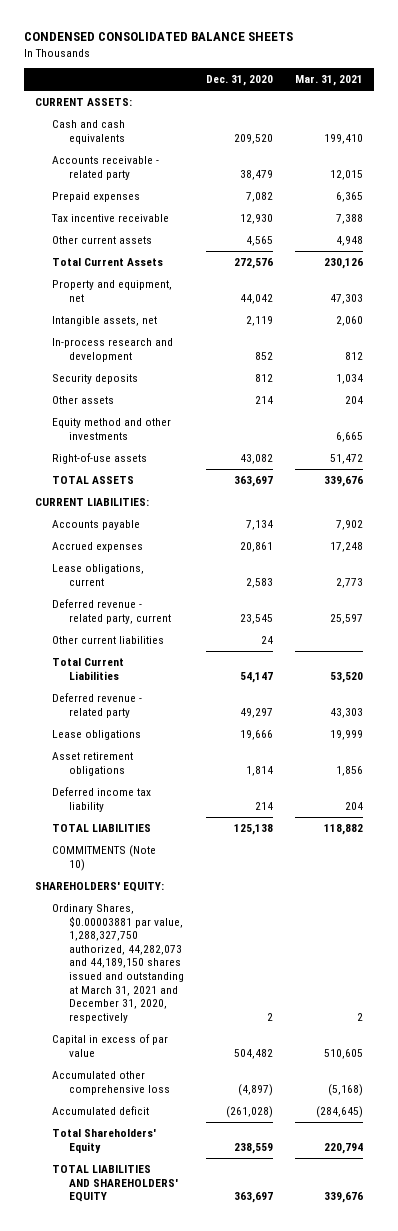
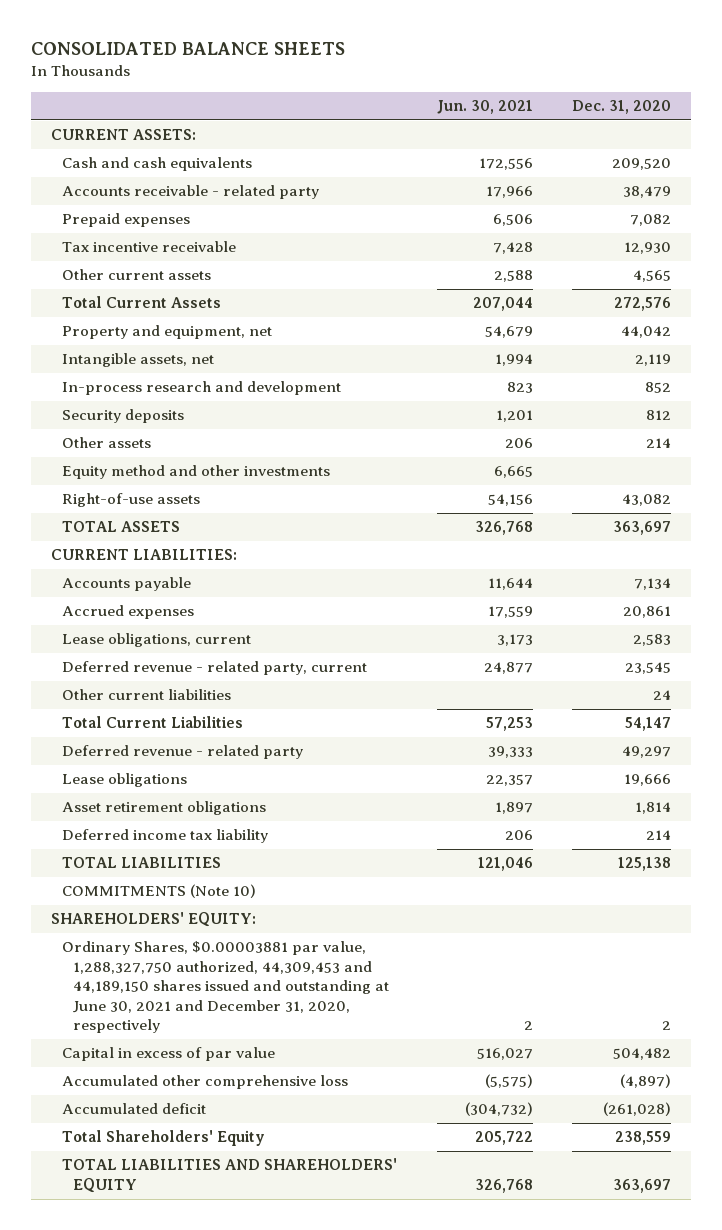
[23,32,293,42] CONDENSED CONSOLIDATED BALANCE SHEETS -> [30,42,345,56] CONSOLIDATED BALANCE SHEETS
[295,75,364,87] Mar. 31, 2021 -> none
none -> [436,100,533,115] Jun. 30, 2021
[51,904,185,1023] Ordinary Shares, $0.00003881 par value, 1,288,327,750 authorized, 44,282,073 and 44,189,150 shares issued and outstanding at March 31, 2021 and December 31, 2020, respectively -> [61,941,389,1034] Ordinary Shares, $0.00003881 par value, 1,288,327,750 authorized, 44,309,453 and 44,189,150 shares issued and outstanding at June 30, 2021 and December 31, 2020, respectively

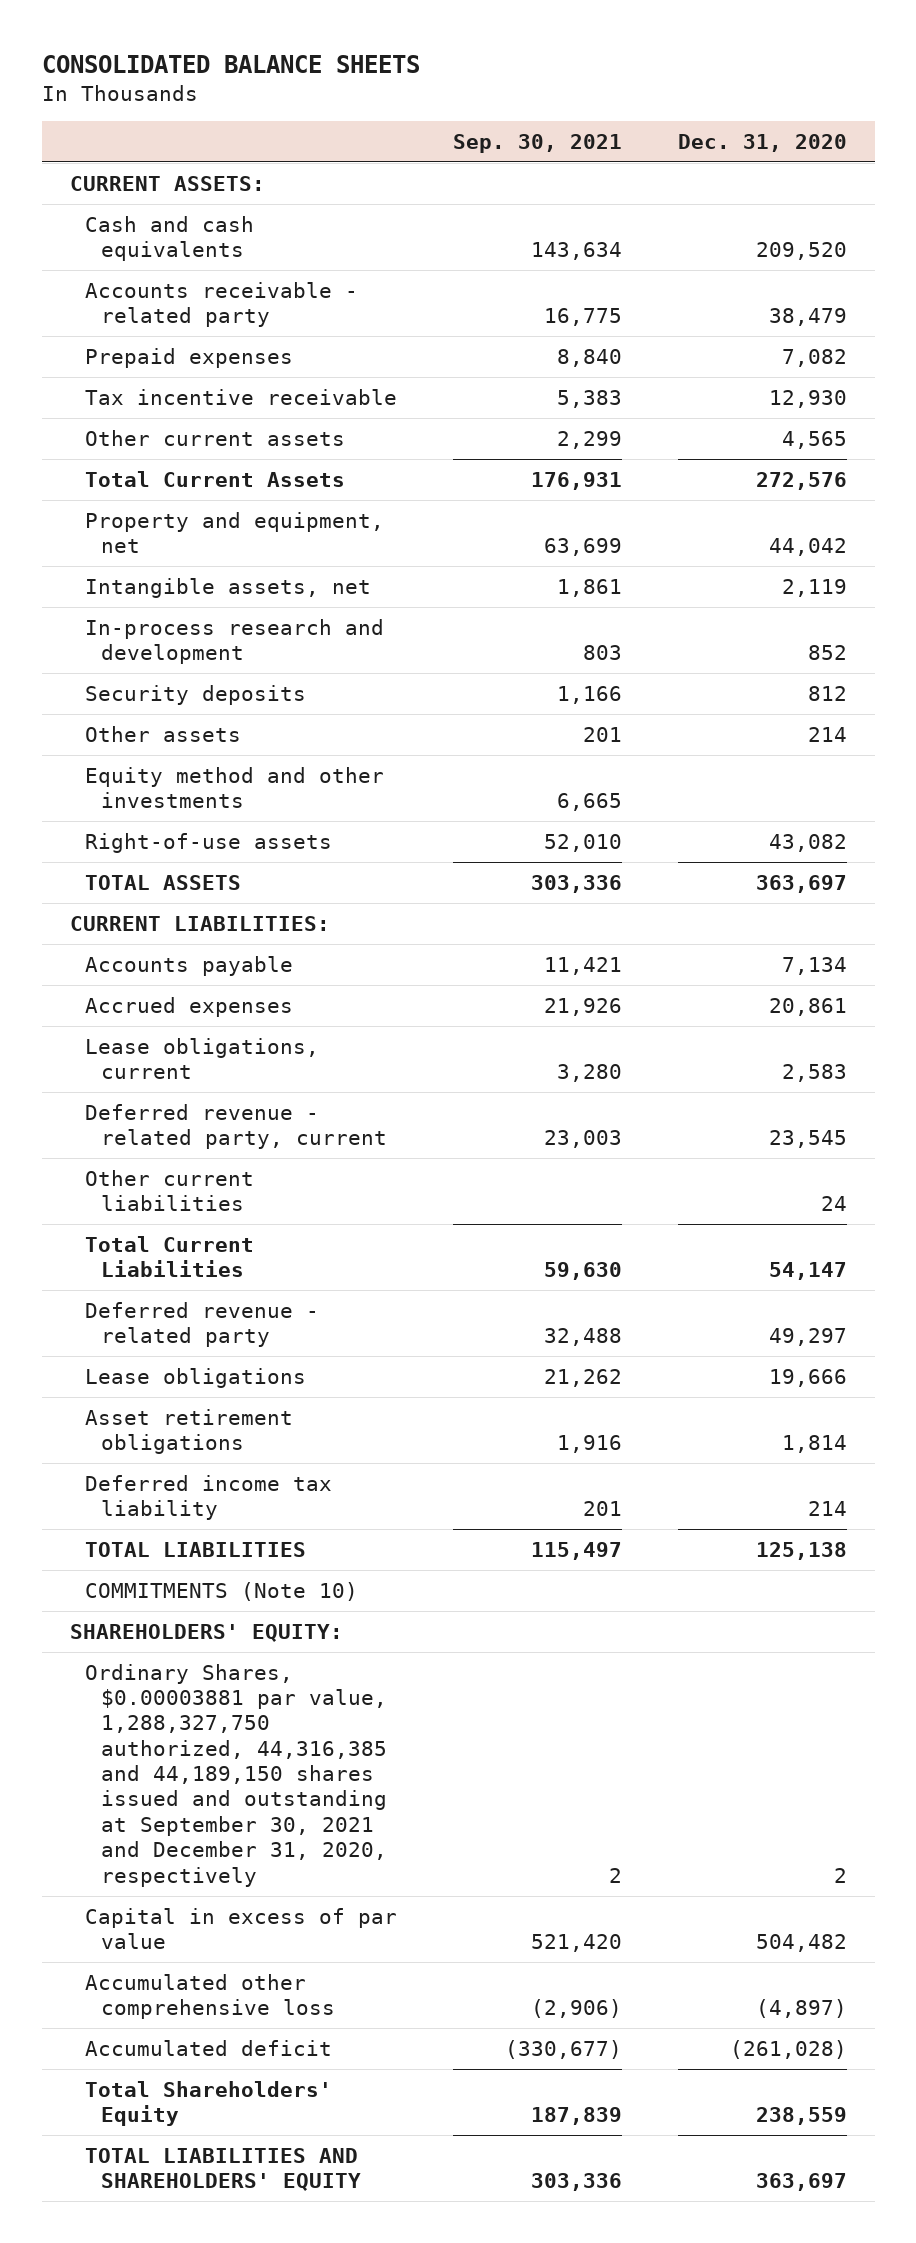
[436,100,533,115] Jun. 30, 2021 -> none
none -> [452,133,622,153] Sep. 30, 2021
[61,941,389,1034] Ordinary Shares, $0.00003881 par value, 1,288,327,750 authorized, 44,309,453 and 44,189,150 shares issued and outstanding at June 30, 2021 and December 31, 2020, respectively -> [85,1663,387,1887] Ordinary Shares, $0.00003881 par value, 1,288,327,750 authorized, 44,316,385 and 44,189,150 shares issued and outstanding at September 30, 2021 and December 31, 2020, respectively

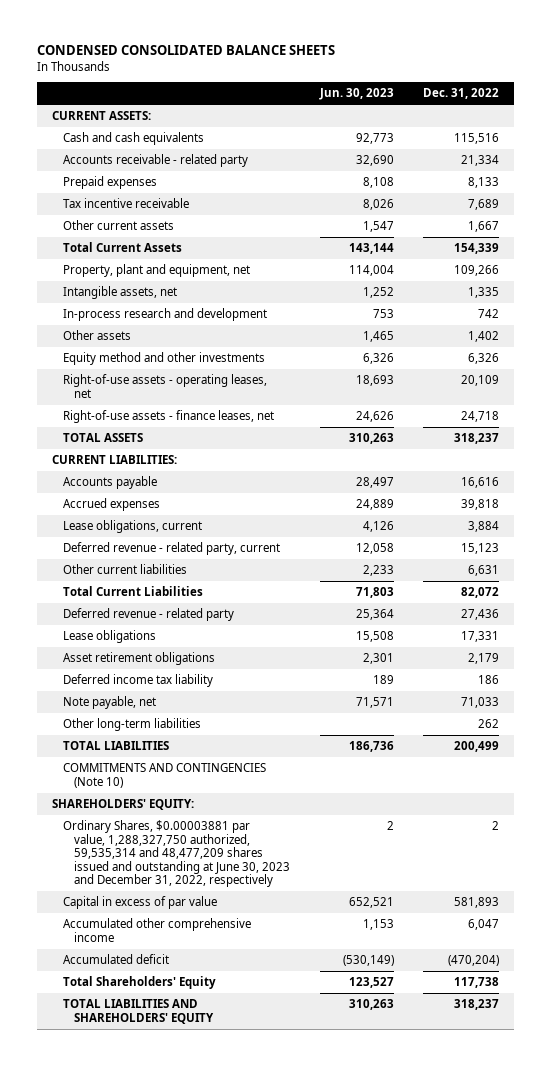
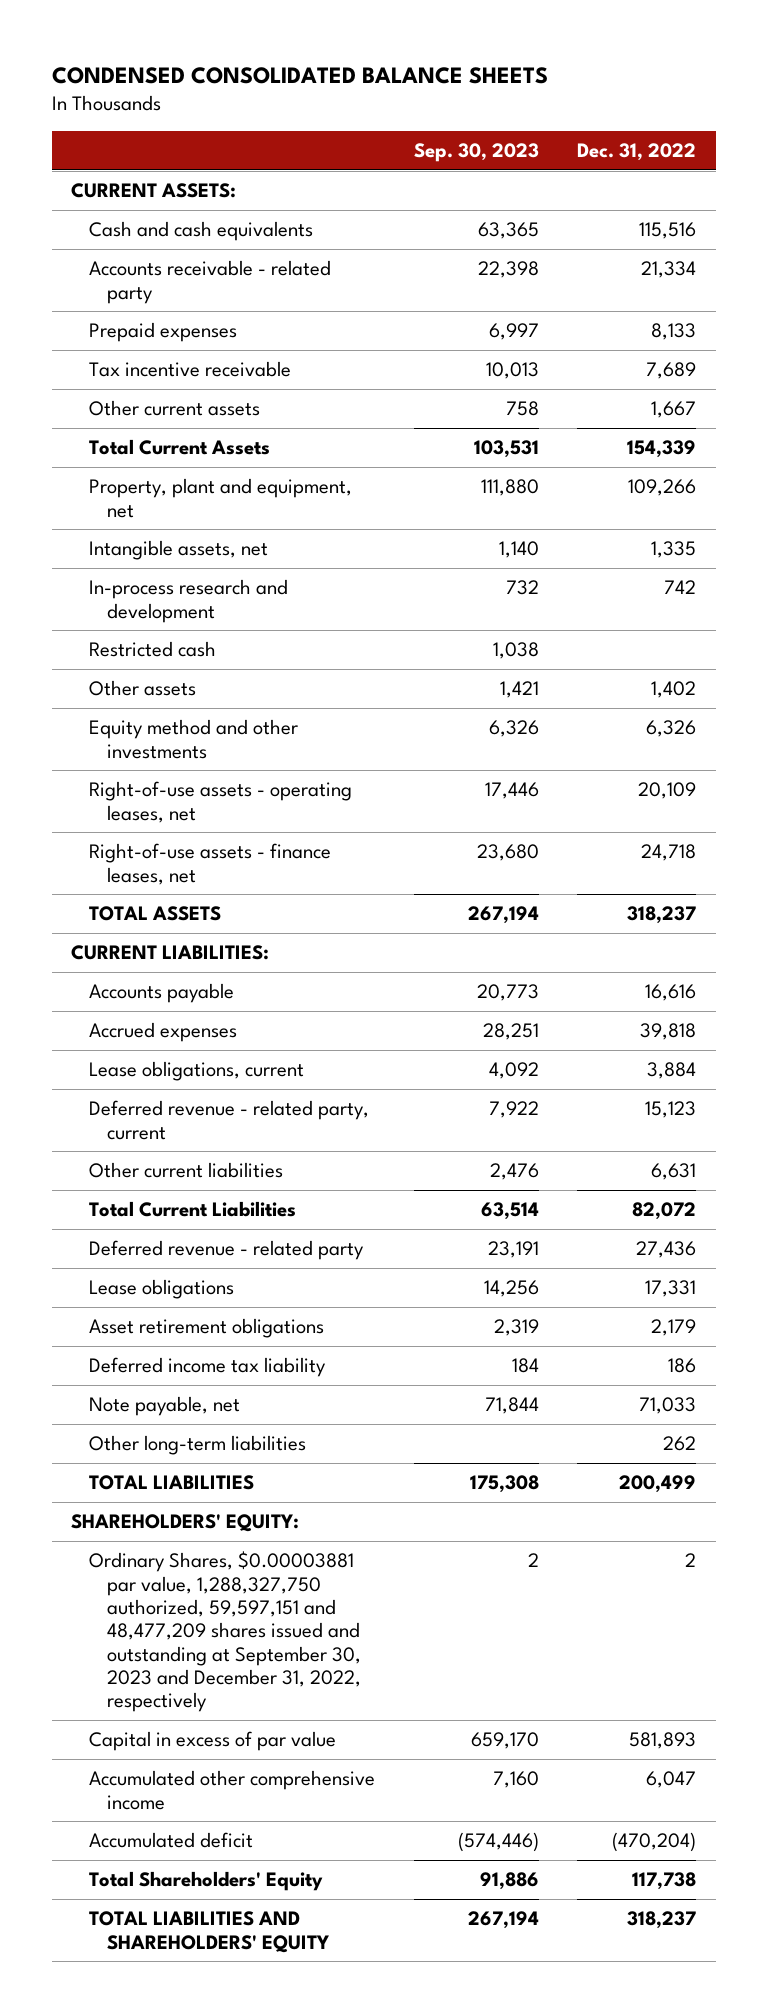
[318,88,394,101] Jun. 30, 2023 -> none
none -> [413,142,539,162] Sep. 30, 2023
none -> [88,641,216,658] Restricted cash
[63,763,267,788] COMMITMENTS AND CONTINGENCIES (Note 10) -> none
[63,820,290,888] Ordinary Shares, $0.00003881 par value, 1,288,327,750 authorized, 59,535,314 and 48,477,209 shares issued and outstanding at June 30, 2023 and December 31, 2022, respectively -> [88,1551,361,1713] Ordinary Shares, $0.00003881 par value, 1,288,327,750 authorized, 59,597,151 and 48,477,209 shares issued and outstanding at September 30, 2023 and December 31, 2022, respectively

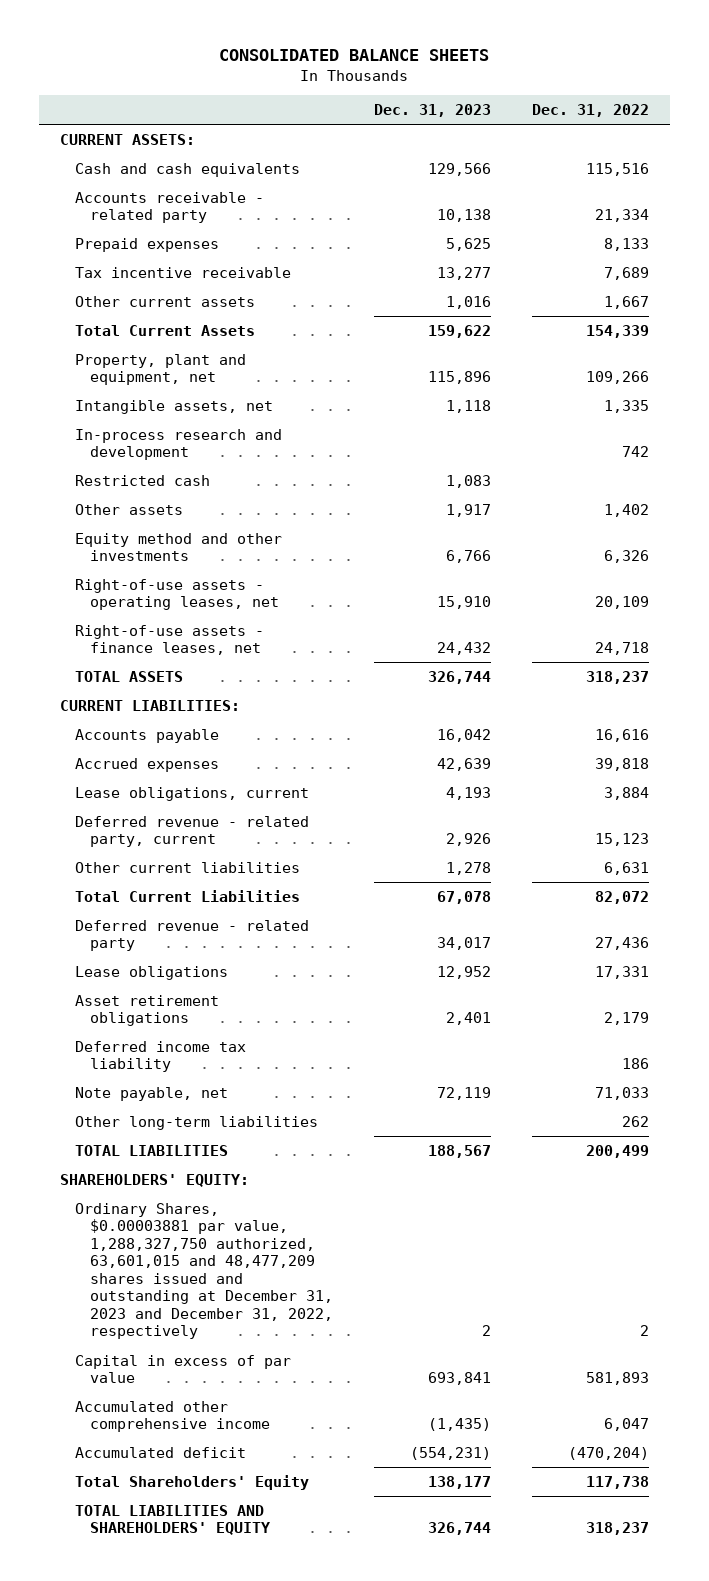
[51,67,548,85] CONDENSED CONSOLIDATED BALANCE SHEETS -> [219,49,490,62] CONSOLIDATED BALANCE SHEETS
[413,142,539,162] Sep. 30, 2023 -> none
none -> [373,103,491,117] Dec. 31, 2023
[88,1551,361,1713] Ordinary Shares, $0.00003881 par value, 1,288,327,750 authorized, 59,597,151 and 48,477,209 shares issued and outstanding at September 30, 2023 and December 31, 2022, respectively -> [74,1202,333,1340] Ordinary Shares, $0.00003881 par value, 1,288,327,750 authorized, 63,601,015 and 48,477,209 shares issued and outstanding at December 31, 2023 and December 31, 2022, respectively

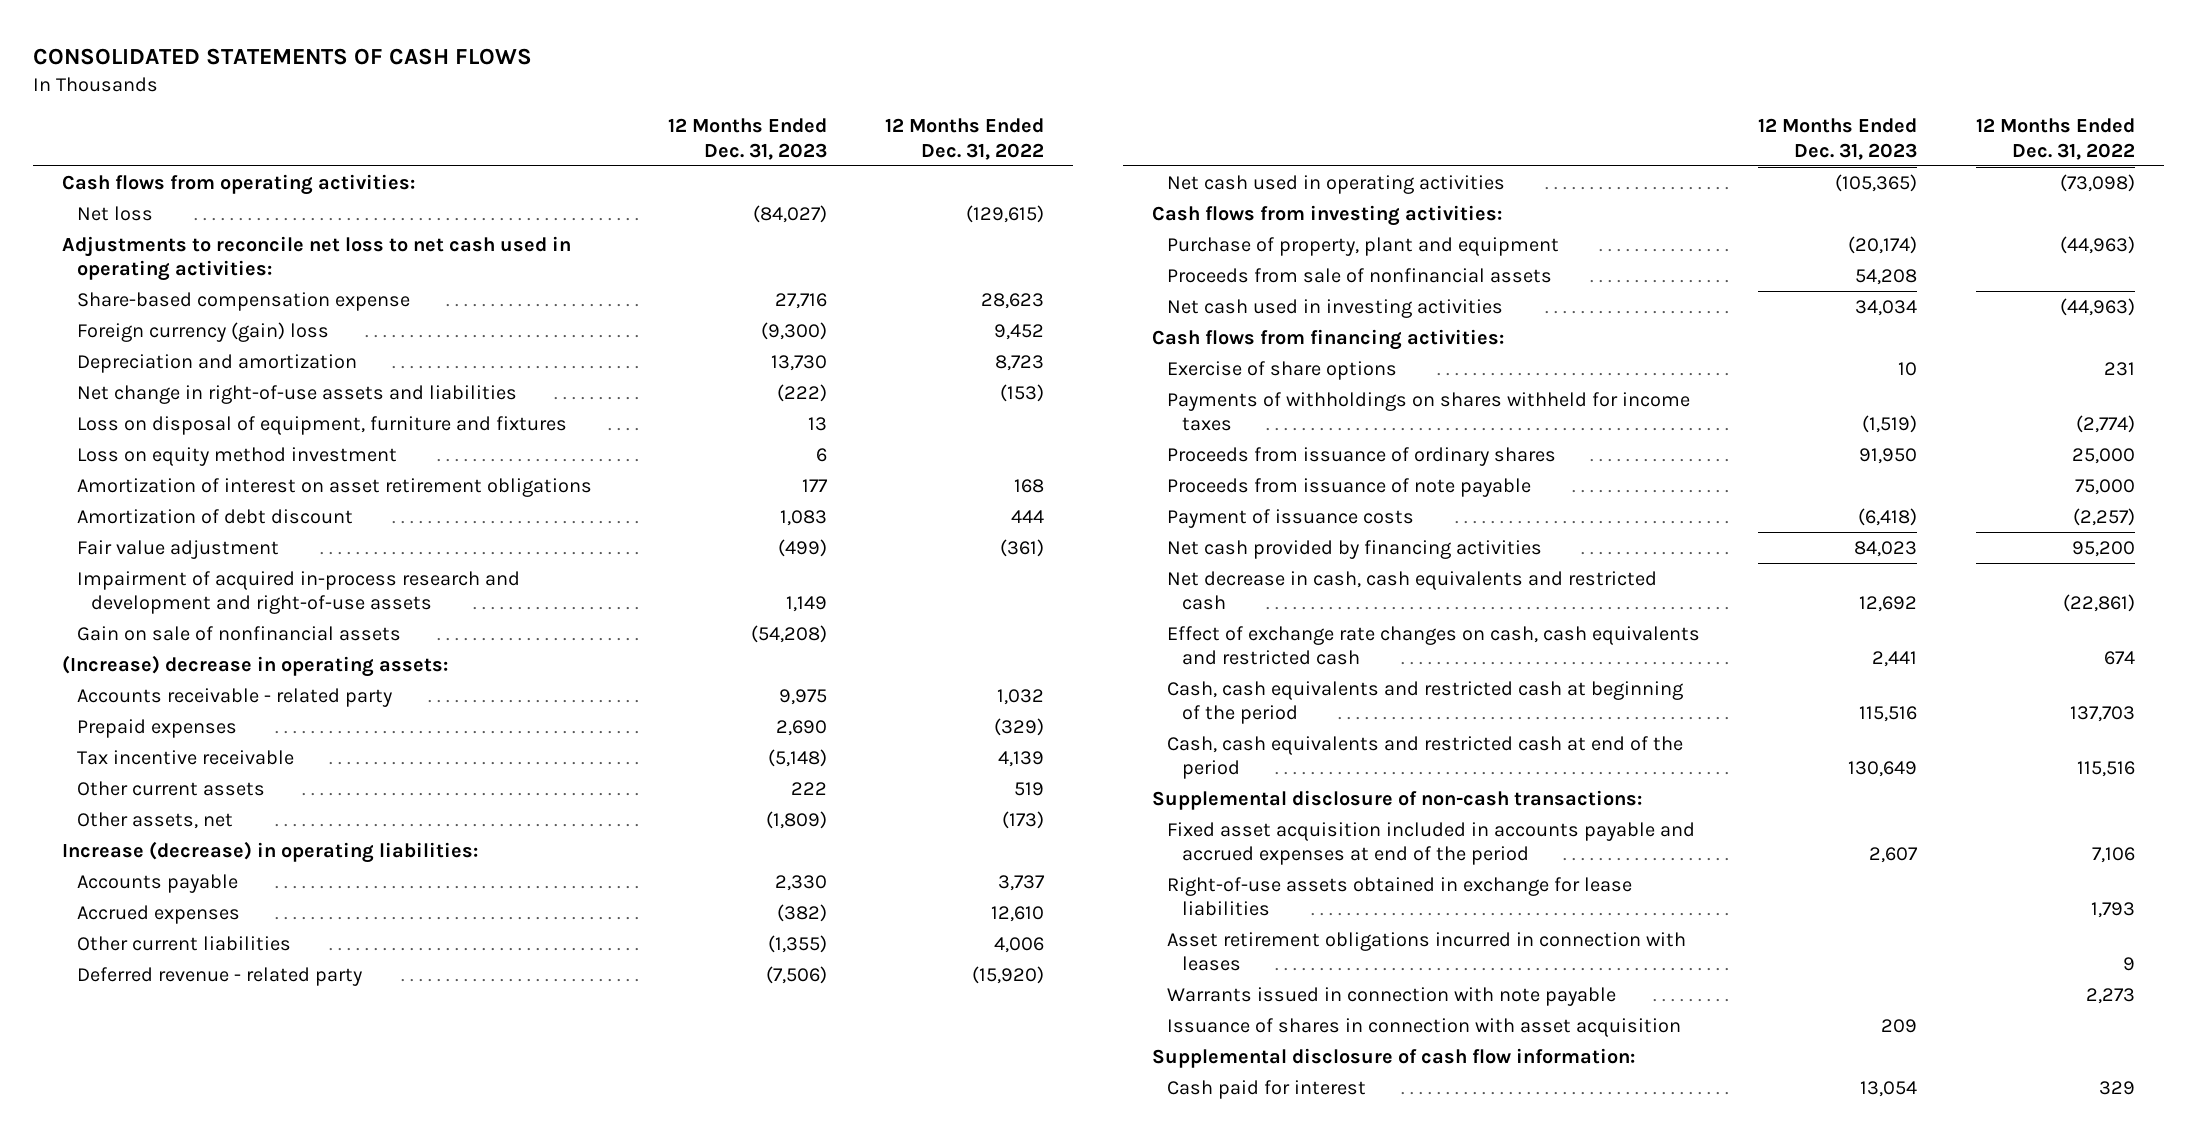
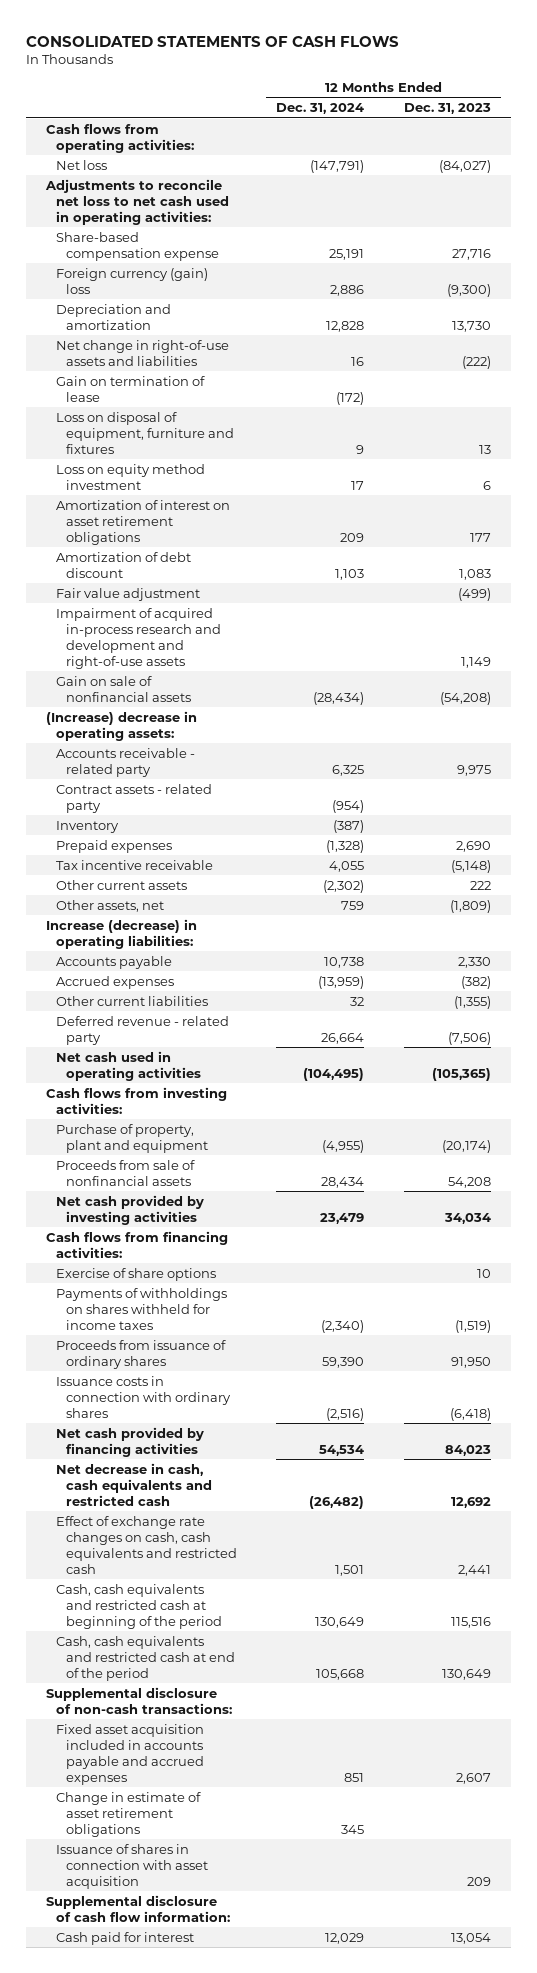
[885,118,1045,160] 12 Months Ended Dec. 31, 2022 -> none
none -> [276,103,365,115] Dec. 31, 2024
none -> [55,375,205,402] Gain on termination of lease
none -> [55,783,212,813] Contract assets - related party
none -> [55,820,119,833] Inventory
[1167,298,1504,318] Net cash used in investing activities -> [55,1194,204,1225] Net cash provided by investing activities
[1167,477,1532,497] Proceeds from issuance of note payable -> none
[1167,508,1415,528] Payment of issuance costs -> [55,1375,231,1418] Issuance costs in connection with ordinary shares
[1167,876,1633,916] Right-of-use assets obtained in exchange for lease liabilities -> none
[1167,931,1687,971] Asset retirement obligations incurred in connection with leases -> none
[1167,986,1617,1006] Warrants issued in connection with note payable -> none
[1167,821,1696,865] Fixed asset acquisition included in accounts payable and accrued expenses at end of the period -> [55,1723,204,1786] Fixed asset acquisition included in accounts payable and accrued expenses
none -> [55,1791,201,1837] Change in estimate of asset retirement obligations

